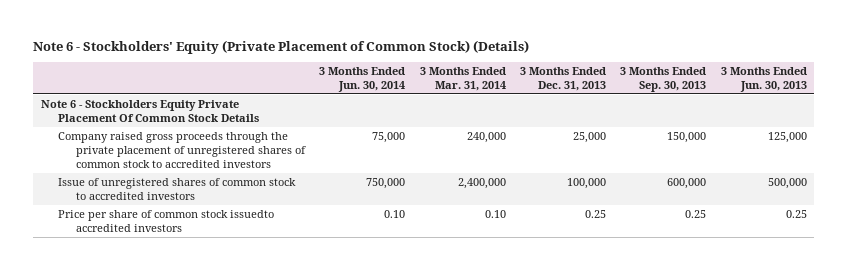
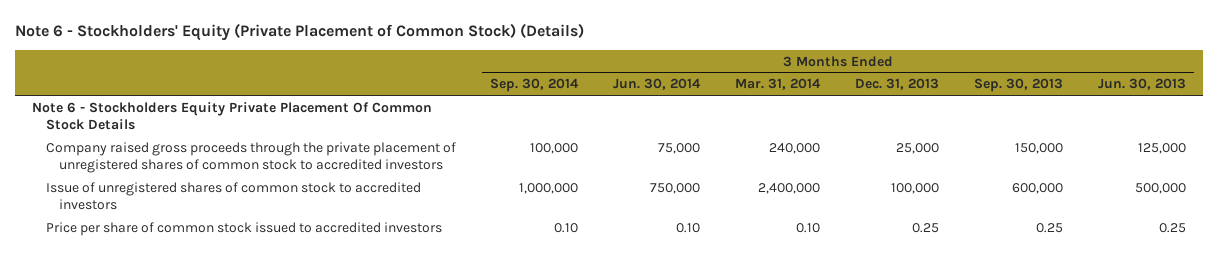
none -> [490,78,580,93] Sep. 30, 2014
[58,209,275,232] Price per share of common stock issuedto accredited investors -> [45,221,442,236] Price per share of common stock issued to accredited investors

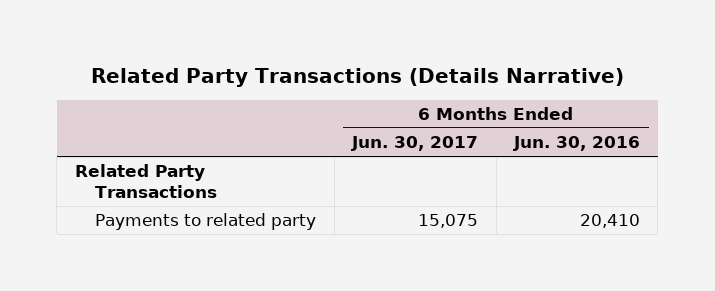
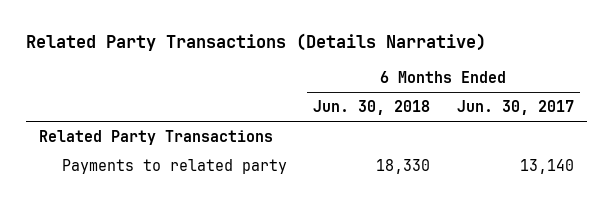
[513,136,641,152] Jun. 30, 2016 -> none
none -> [313,99,431,115] Jun. 30, 2018
[418,214,479,229] 15,075 -> [519,158,574,174] 13,140

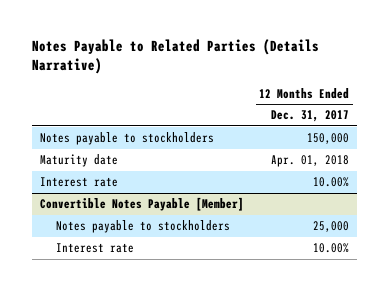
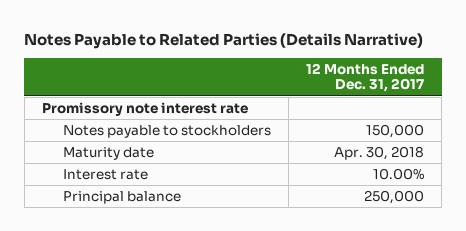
none -> [41,101,248,116] Promissory note interest rate
[39,177,118,188] Interest rate -> none
[39,197,244,212] Convertible Notes Payable [Member] -> none
[56,220,231,234] Notes payable to stockholders -> none
[271,155,350,168] Apr. 01, 2018 -> [334,145,425,160] Apr. 30, 2018
none -> [62,190,181,204] Principal balance

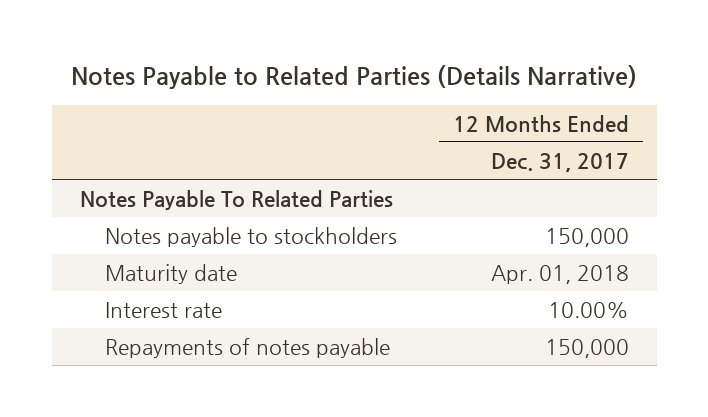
[41,101,248,116] Promissory note interest rate -> [79,189,393,210] Notes Payable To Related Parties
[334,145,425,160] Apr. 30, 2018 -> [490,264,629,284] Apr. 01, 2018
[62,190,181,204] Principal balance -> none
none -> [104,337,390,358] Repayments of notes payable

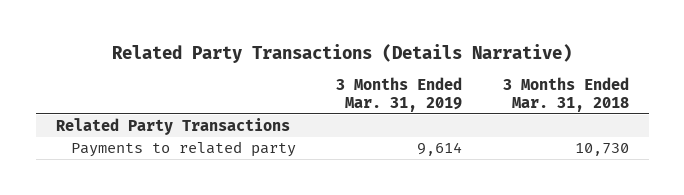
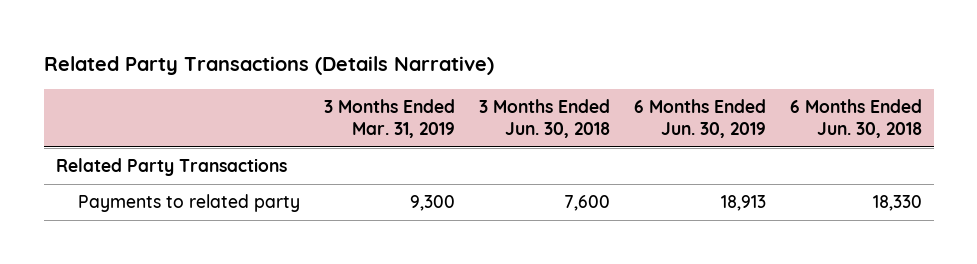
[502,77,629,112] 3 Months Ended Mar. 31, 2018 -> none
none -> [478,98,610,138] 3 Months Ended Jun. 30, 2018
none -> [633,98,766,138] 6 Months Ended Jun. 30, 2019
none -> [789,98,922,138] 6 Months Ended Jun. 30, 2018
[417,142,463,157] 9,614 -> [409,195,455,212] 9,300

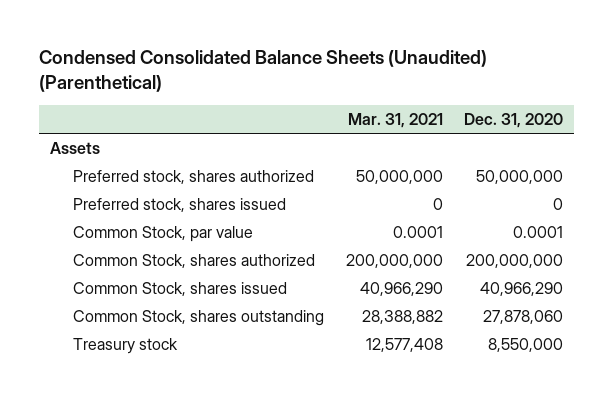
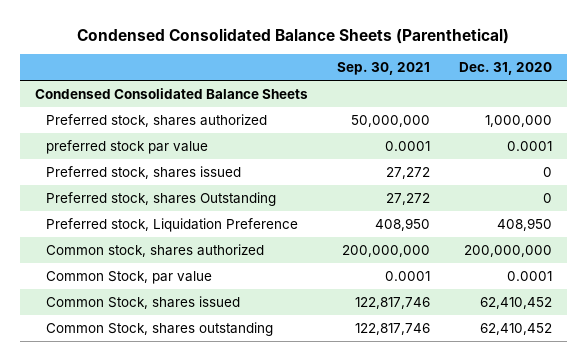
[39,50,488,93] Condensed Consolidated Balance Sheets (Unaudited) (Parenthetical) -> [77,27,510,44] Condensed Consolidated Balance Sheets (Parenthetical)
[347,113,443,129] Mar. 31, 2021 -> none
none -> [336,62,430,76] Sep. 30, 2021
[50,141,101,154] Assets -> none
none -> [34,87,308,99] Condensed Consolidated Balance Sheets
[476,169,564,184] 50,000,000 -> [485,114,553,127] 1,000,000
none -> [46,139,209,154] preferred stock par value
none -> [46,191,277,206] Preferred stock, shares Outstanding
none -> [46,217,299,232] Preferred stock, Liquidation Preference
none -> [46,243,265,257] Common stock, shares authorized
[72,253,315,268] Common Stock, shares authorized -> none
[72,337,178,354] Treasury stock -> none
[480,281,564,296] 40,966,290 -> [480,296,553,309] 62,410,452
[483,309,564,324] 27,878,060 -> [480,322,553,335] 62,410,452

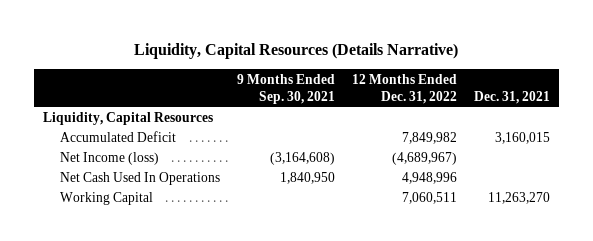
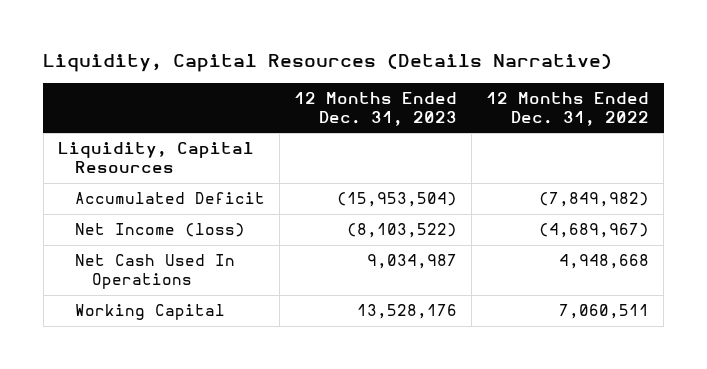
[236,73,335,104] 9 Months Ended Sep. 30, 2021 -> none
[474,90,551,104] Dec. 31, 2021 -> none
none -> [293,92,457,126] 12 Months Ended Dec. 31, 2023
[402,131,458,144] 7,849,982 -> [539,192,650,208] (7,849,982)
[402,171,458,184] 4,948,996 -> [559,254,650,270] 4,948,668

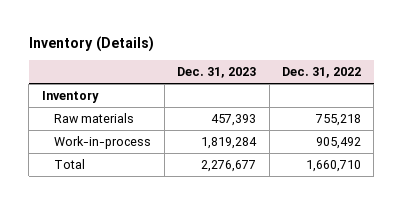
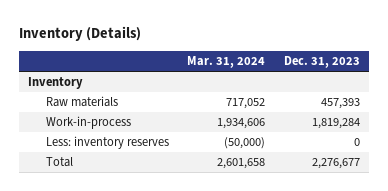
[281,67,361,79] Dec. 31, 2022 -> none
none -> [187,56,266,69] Mar. 31, 2024
none -> [46,136,170,150] Less: inventory reserves

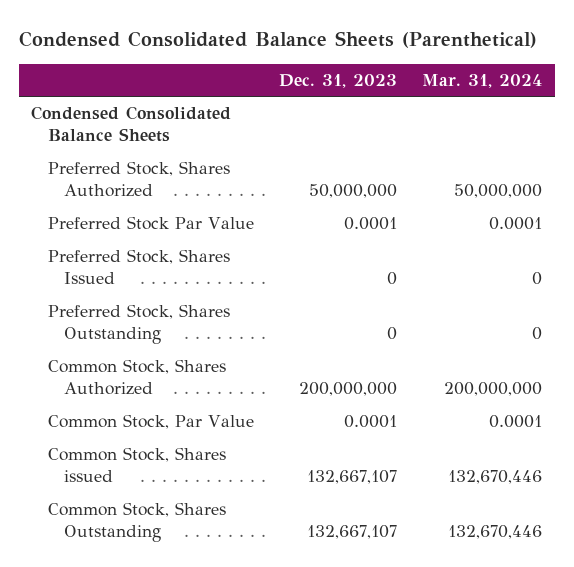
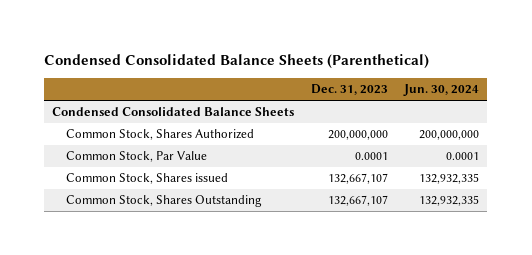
[422,74,543,89] Mar. 31, 2024 -> none
none -> [403,84,480,97] Jun. 30, 2024
[47,161,230,198] Preferred Stock, Shares Authorized -> none
[47,216,254,231] Preferred Stock Par Value -> none
[47,249,230,285] Preferred Stock, Shares Issued -> none
[47,304,230,345] Preferred Stock, Shares Outstanding -> none

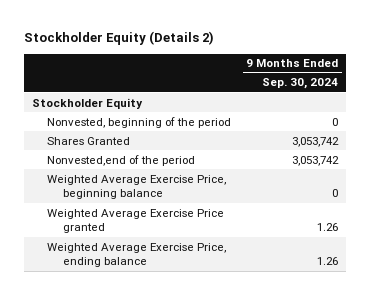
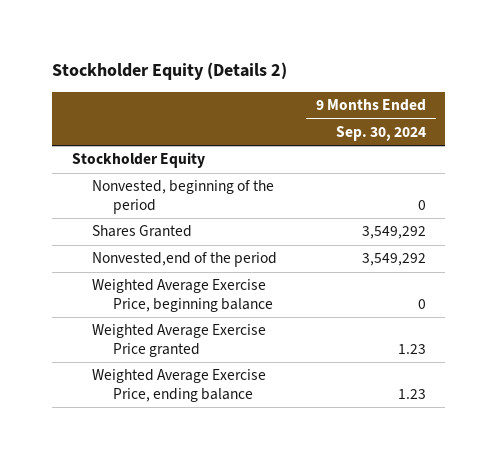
[292,136,340,147] 3,053,742 -> [362,226,427,240] 3,549,292
[292,155,340,166] 3,053,742 -> [362,253,427,267] 3,549,292
[317,223,339,232] 1.26 -> [398,343,427,354] 1.23
[317,257,339,266] 1.26 -> [398,388,427,399] 1.23

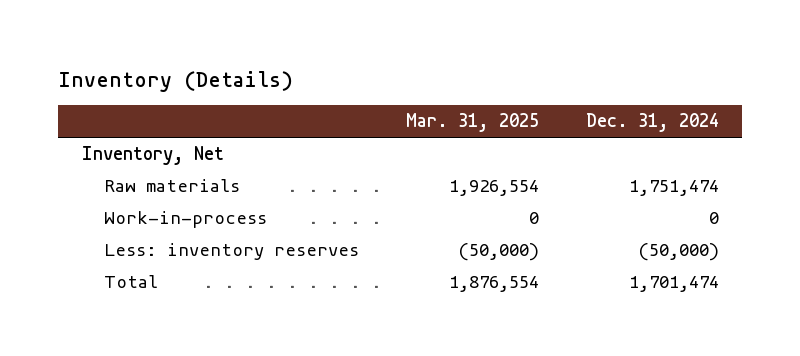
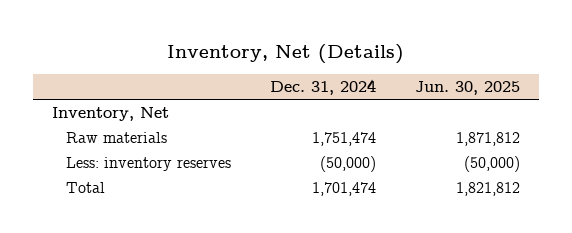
[58,70,294,92] Inventory (Details) -> [167,43,405,64] Inventory, Net (Details)
[405,113,539,133] Mar. 31, 2025 -> none
none -> [414,81,520,96] Jun. 30, 2025
[103,211,267,229] Work-in-process -> none

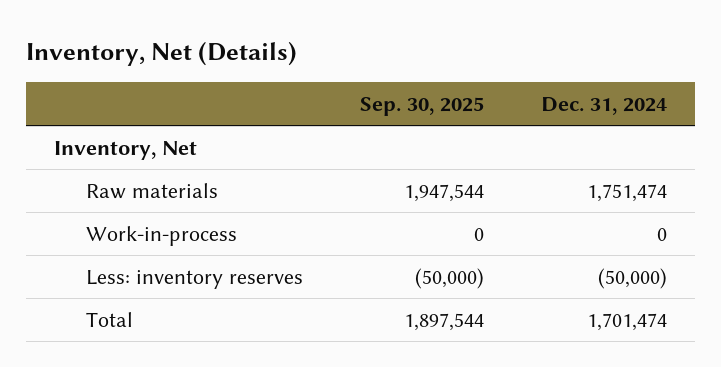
[414,81,520,96] Jun. 30, 2025 -> none
none -> [359,96,484,116] Sep. 30, 2025
none -> [85,225,237,246] Work-in-process

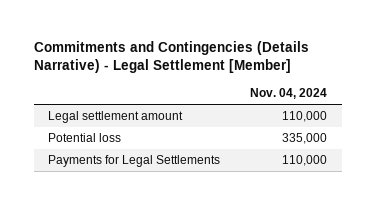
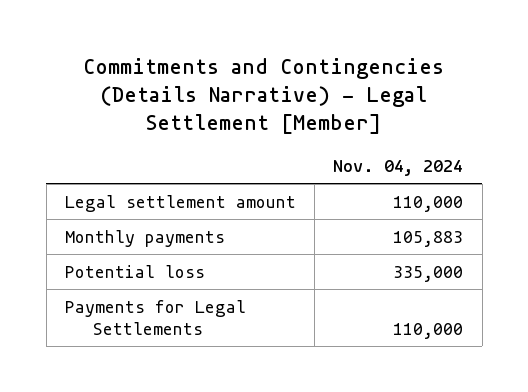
none -> [64,229,225,247] Monthly payments

